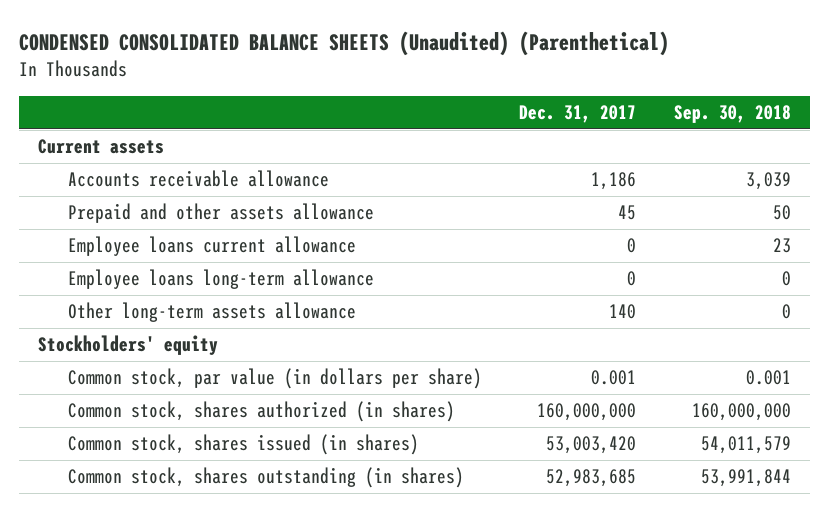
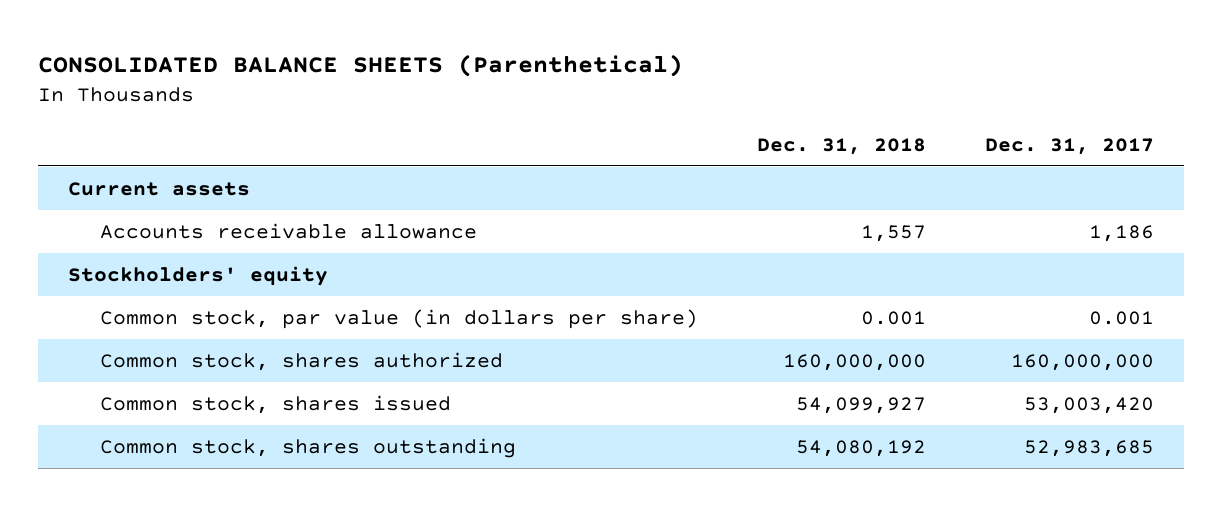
[19,30,670,56] CONDENSED CONSOLIDATED BALANCE SHEETS (Unaudited) (Parenthetical) -> [38,54,684,78] CONSOLIDATED BALANCE SHEETS (Parenthetical)
[673,105,791,124] Sep. 30, 2018 -> none
none -> [756,137,926,155] Dec. 31, 2018
[67,203,374,224] Prepaid and other assets allowance -> none
[67,236,356,257] Employee loans current allowance -> none
[67,269,374,290] Employee loans long-term allowance -> none
[67,302,356,323] Other long-term assets allowance -> none
[67,401,455,423] Common stock, shares authorized (in shares) -> [99,351,503,371] Common stock, shares authorized
[67,434,419,456] Common stock, shares issued (in shares) -> [99,394,451,414] Common stock, shares issued
[67,467,464,489] Common stock, shares outstanding (in shares) -> [99,437,516,458] Common stock, shares outstanding

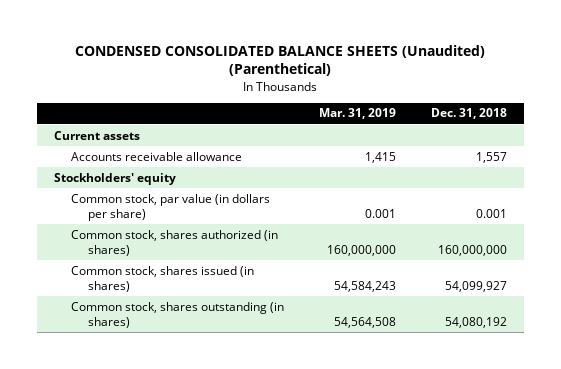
[38,54,684,78] CONSOLIDATED BALANCE SHEETS (Parenthetical) -> [75,44,486,77] CONDENSED CONSOLIDATED BALANCE SHEETS (Unaudited) (Parenthetical)
[985,137,1155,155] Dec. 31, 2017 -> none
none -> [318,108,396,120] Mar. 31, 2019
[99,351,503,371] Common stock, shares authorized -> [71,229,279,256] Common stock, shares authorized (in shares)
[99,394,451,414] Common stock, shares issued -> [71,265,255,292] Common stock, shares issued (in shares)
[99,437,516,458] Common stock, shares outstanding -> [71,301,285,328] Common stock, shares outstanding (in shares)

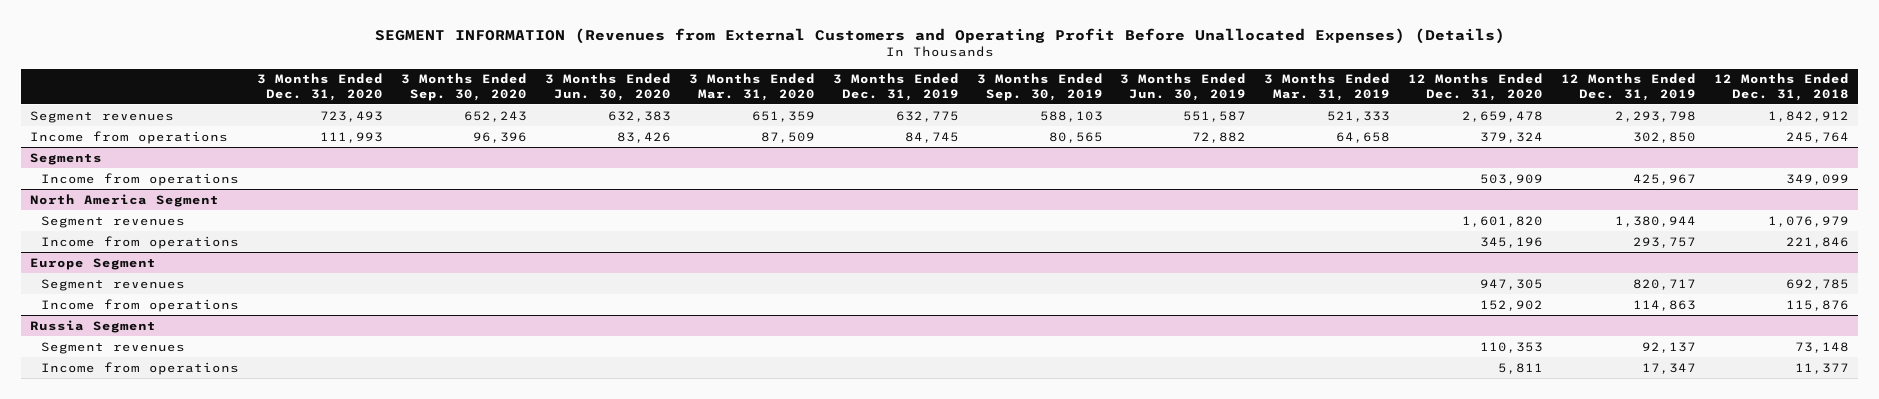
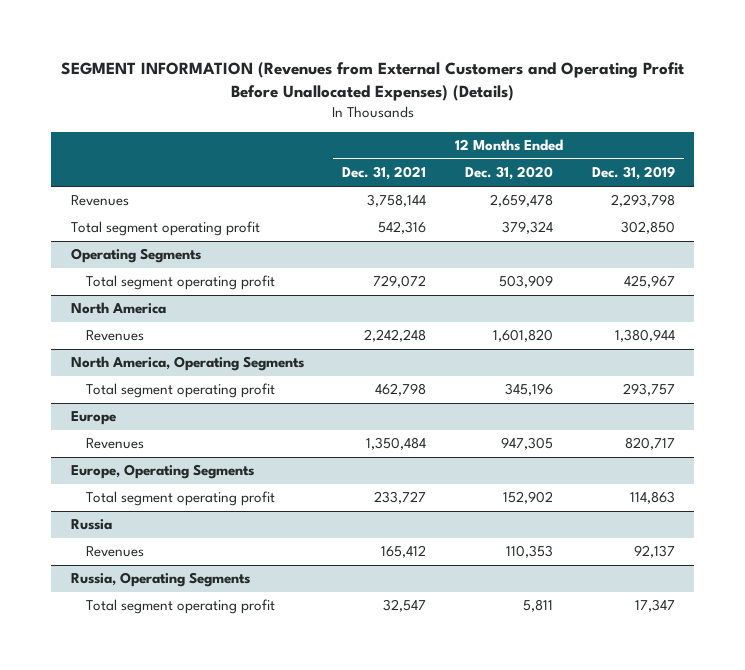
[256,73,383,101] 3 Months Ended Dec. 31, 2020 -> none
[400,73,527,101] 3 Months Ended Sep. 30, 2020 -> none
[544,73,671,101] 3 Months Ended Jun. 30, 2020 -> none
[688,73,815,101] 3 Months Ended Mar. 31, 2020 -> none
[832,73,959,101] 3 Months Ended Dec. 31, 2019 -> none
[976,73,1103,101] 3 Months Ended Sep. 30, 2019 -> none
[1120,73,1247,101] 3 Months Ended Jun. 30, 2019 -> none
[1264,73,1391,101] 3 Months Ended Mar. 31, 2019 -> none
[1714,73,1850,101] 12 Months Ended Dec. 31, 2018 -> none
none -> [342,166,427,181] Dec. 31, 2021
[30,110,175,123] Segment revenues -> [70,195,129,207] Revenues
[30,130,229,144] Income from operations -> [70,221,260,237] Total segment operating profit
[30,152,103,165] Segments -> [70,248,201,264] Operating Segments
[40,172,239,186] Income from operations -> [86,275,276,291] Total segment operating profit
[30,193,220,207] North America Segment -> [70,302,166,315] North America
[40,215,185,228] Segment revenues -> [86,330,145,342] Revenues
none -> [70,356,304,372] North America, Operating Segments
[40,235,239,249] Income from operations -> [86,383,276,399] Total segment operating profit
[30,257,157,270] Europe Segment -> [70,411,116,426] Europe
[40,278,185,291] Segment revenues -> [86,438,145,450] Revenues
none -> [70,464,254,480] Europe, Operating Segments
[40,298,239,312] Income from operations -> [86,491,276,507] Total segment operating profit
[30,319,157,333] Russia Segment -> [70,519,112,531] Russia
[40,341,185,354] Segment revenues -> [86,546,145,558] Revenues
none -> [70,572,250,588] Russia, Operating Segments
[40,361,239,375] Income from operations -> [86,599,276,615] Total segment operating profit

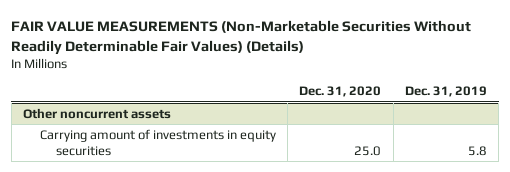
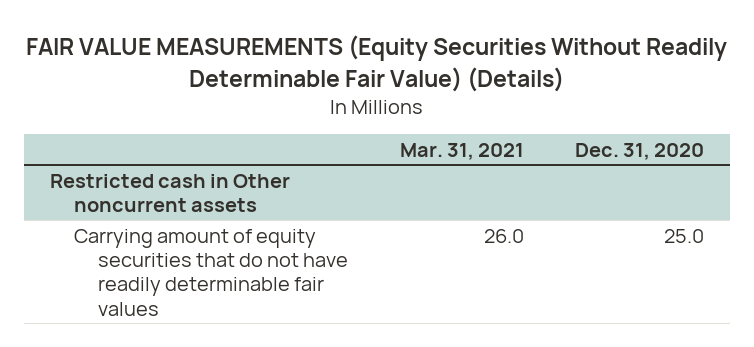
[11,19,472,55] FAIR VALUE MEASUREMENTS (Non-Marketable Securities Without Readily Determinable Fair Values) (Details) -> [26,35,728,92] FAIR VALUE MEASUREMENTS (Equity Securities Without Readily Determinable Fair Value) (Details)
[405,86,488,98] Dec. 31, 2019 -> none
none -> [399,142,524,160] Mar. 31, 2021
[22,107,171,119] Other noncurrent assets -> [49,173,290,212] Restricted cash in Other noncurrent assets
[39,128,276,156] Carrying amount of investments in equity securities -> [73,228,349,316] Carrying amount of equity securities that do not have readily determinable fair values

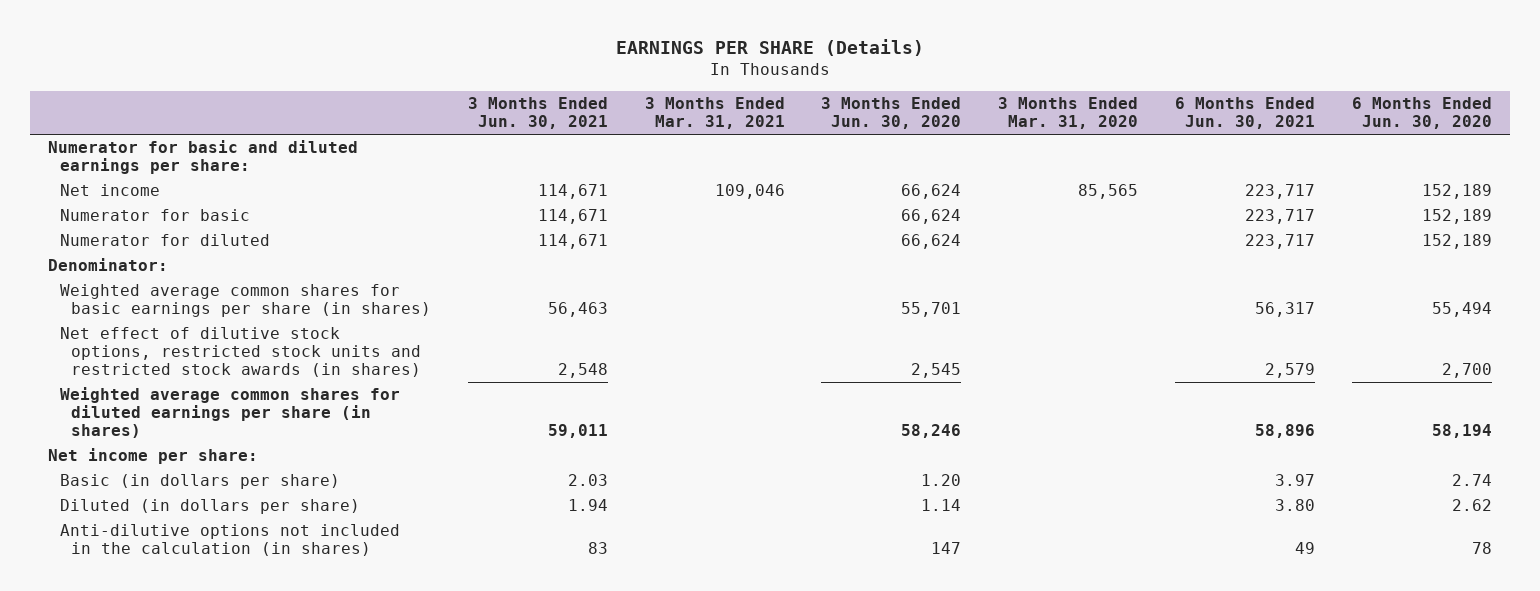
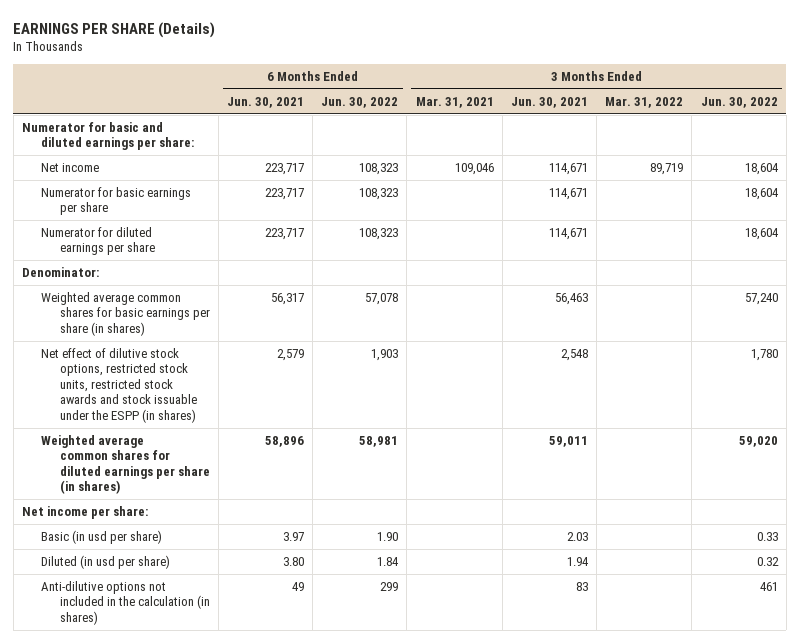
[821,97,962,130] 3 Months Ended Jun. 30, 2020 -> none
[998,97,1139,130] 3 Months Ended Mar. 31, 2020 -> none
[1351,97,1492,130] 6 Months Ended Jun. 30, 2020 -> none
none -> [321,97,399,109] Jun. 30, 2022
none -> [605,97,684,109] Mar. 31, 2022
none -> [700,97,778,109] Jun. 30, 2022
[59,209,250,222] Numerator for basic -> [40,187,191,216] Numerator for basic earnings per share
[59,234,270,247] Numerator for diluted -> [40,227,155,256] Numerator for diluted earnings per share
[59,327,422,378] Net effect of dilutive stock options, restricted stock units and restricted stock awards (in shares) -> [40,348,197,423] Net effect of dilutive stock options, restricted stock units, restricted stock awards and stock issuable under the ESPP (in shares)
[59,474,340,490] Basic (in dollars per share) -> [40,530,162,545] Basic (in usd per share)
[59,499,360,515] Diluted (in dollars per share) -> [40,555,170,570] Diluted (in usd per share)

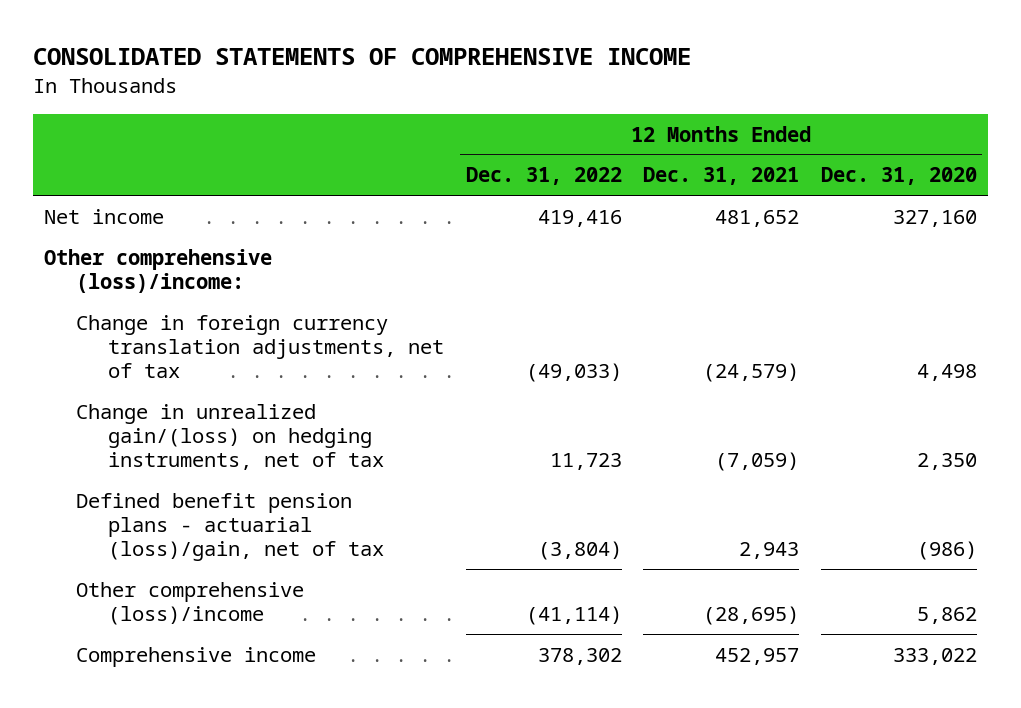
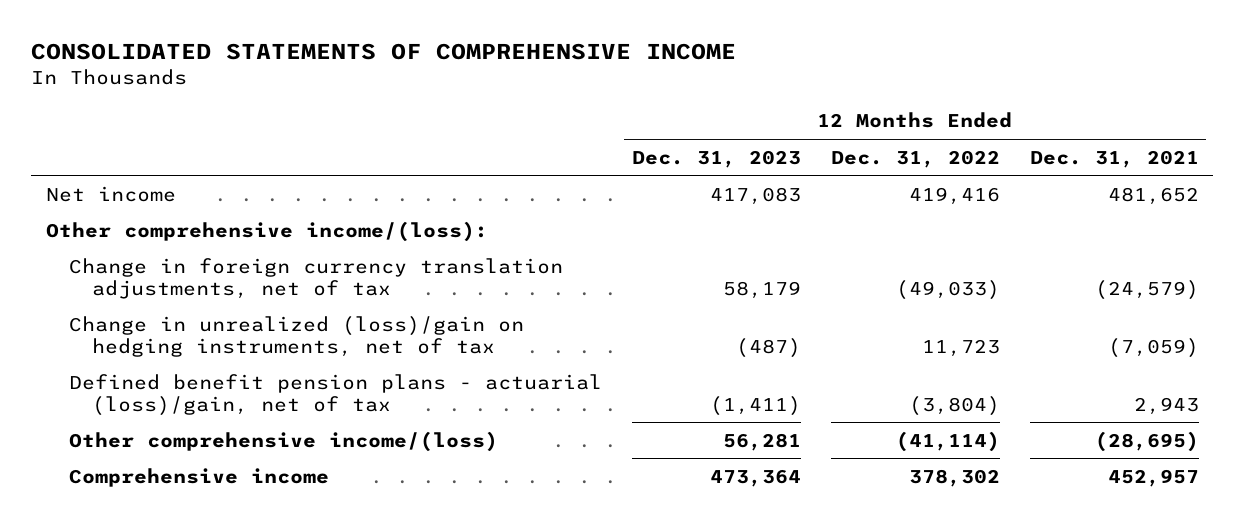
[820,167,977,186] Dec. 31, 2020 -> none
none -> [631,149,801,168] Dec. 31, 2023
[44,248,273,293] Other comprehensive (loss)/income: -> [45,220,488,242] Other comprehensive income/(loss):
[76,403,385,470] Change in unrealized gain/(loss) on hedging instruments, net of tax -> [68,315,524,357] Change in unrealized (loss)/gain on hedging instruments, net of tax
[76,581,305,625] Other comprehensive (loss)/income -> [68,430,498,452] Other comprehensive income/(loss)

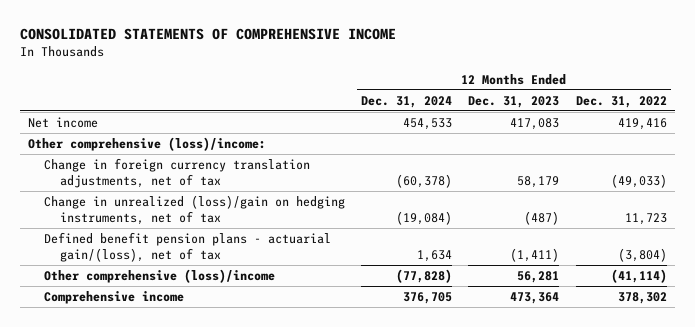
[1029,149,1199,168] Dec. 31, 2021 -> none
none -> [361,95,453,108] Dec. 31, 2024
[45,220,488,242] Other comprehensive income/(loss): -> [27,136,266,151] Other comprehensive (loss)/income:
[68,373,602,416] Defined benefit pension plans - actuarial (loss)/gain, net of tax -> [44,231,332,262] Defined benefit pension plans - actuarial gain/(loss), net of tax
[68,430,498,452] Other comprehensive income/(loss) -> [44,268,276,283] Other comprehensive (loss)/income

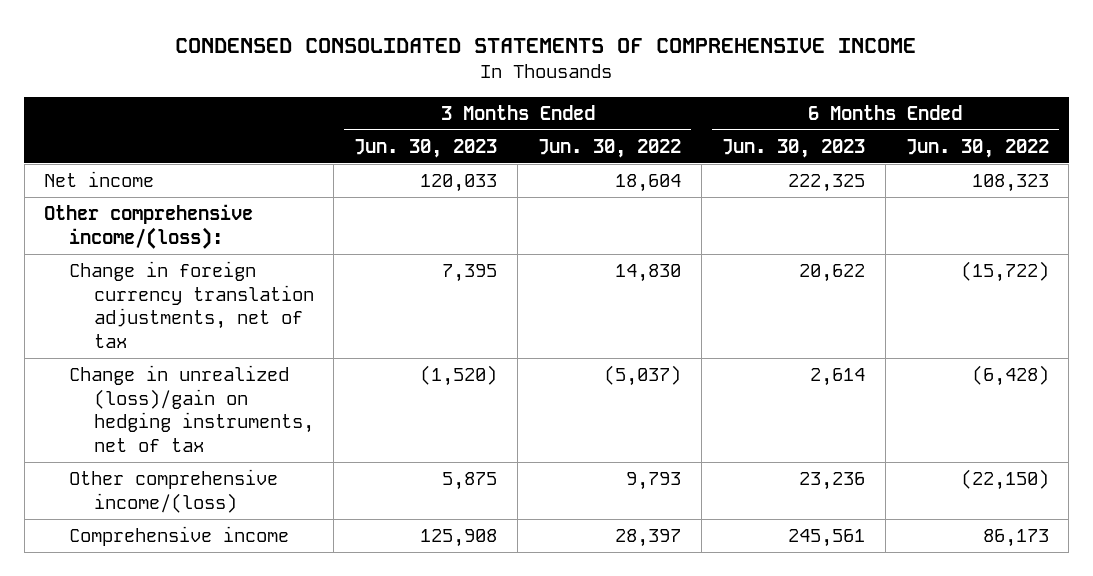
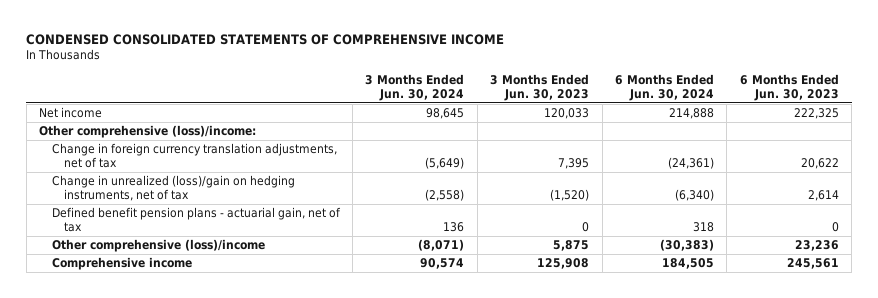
[538,138,682,158] Jun. 30, 2022 -> none
[905,138,1049,158] Jun. 30, 2022 -> none
none -> [365,73,465,101] 3 Months Ended Jun. 30, 2024
none -> [614,73,714,101] 6 Months Ended Jun. 30, 2024
[44,203,254,249] Other comprehensive income/(loss): -> [39,125,257,139] Other comprehensive (loss)/income:
none -> [51,207,341,233] Defined benefit pension plans - actuarial gain, net of tax
[68,468,278,513] Other comprehensive income/(loss) -> [51,239,265,253] Other comprehensive (loss)/income

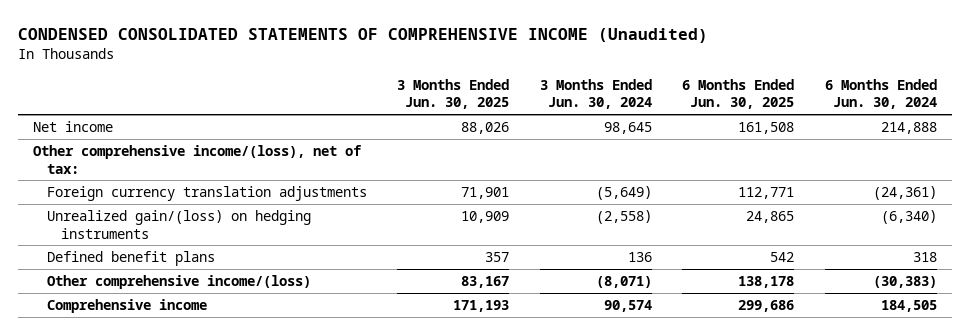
[26,34,505,46] CONDENSED CONSOLIDATED STATEMENTS OF COMPREHENSIVE INCOME -> [17,27,708,43] CONDENSED CONSOLIDATED STATEMENTS OF COMPREHENSIVE INCOME (Unaudited)
[490,73,590,101] 3 Months Ended Jun. 30, 2023 -> none
[739,73,839,101] 6 Months Ended Jun. 30, 2023 -> none
none -> [397,78,510,110] 3 Months Ended Jun. 30, 2025
none -> [682,78,795,110] 6 Months Ended Jun. 30, 2025
[39,125,257,139] Other comprehensive (loss)/income: -> [32,144,362,174] Other comprehensive income/(loss), net of tax:
[51,143,337,169] Change in foreign currency translation adjustments, net of tax -> [47,185,368,201] Foreign currency translation adjustments
[51,175,295,202] Change in unrealized (loss)/gain on hedging instruments, net of tax -> [47,209,312,239] Unrealized gain/(loss) on hedging instruments
[51,207,341,233] Defined benefit pension plans - actuarial gain, net of tax -> [47,250,216,266] Defined benefit plans
[51,239,265,253] Other comprehensive (loss)/income -> [47,274,312,289] Other comprehensive income/(loss)

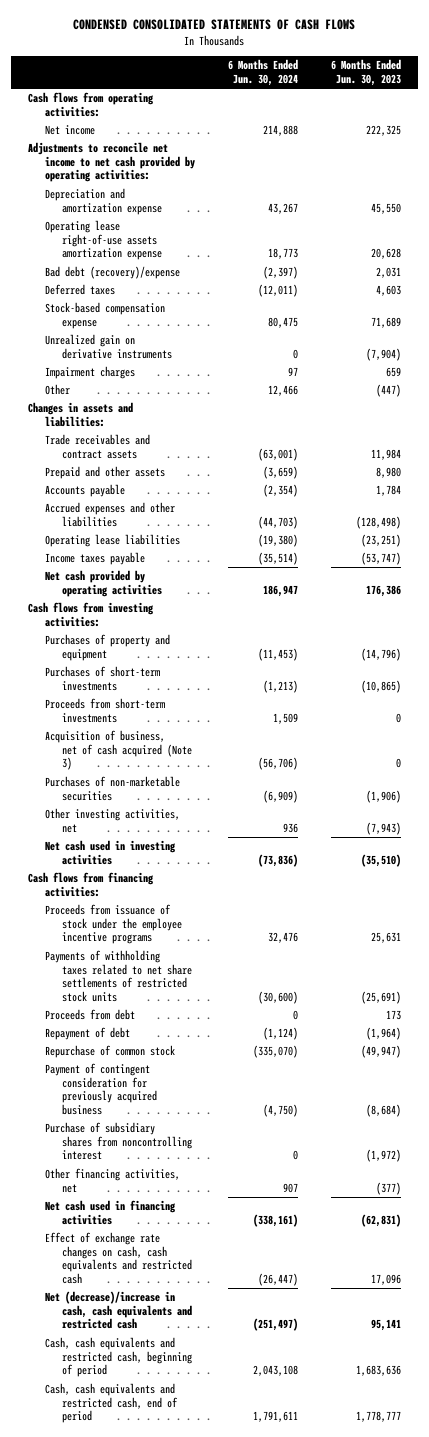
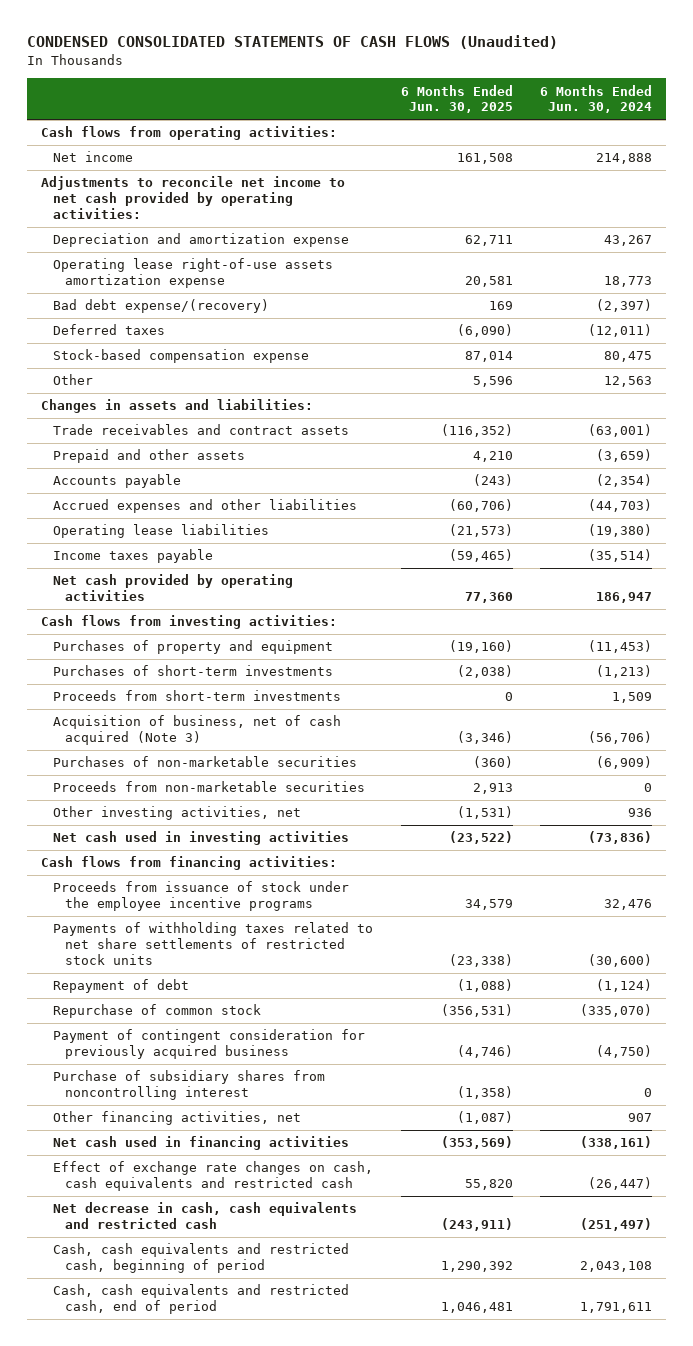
[73,18,356,30] CONDENSED CONSOLIDATED STATEMENTS OF CASH FLOWS -> [26,35,558,50] CONDENSED CONSOLIDATED STATEMENTS OF CASH FLOWS (Unaudited)
[331,59,402,86] 6 Months Ended Jun. 30, 2023 -> none
none -> [400,84,513,114] 6 Months Ended Jun. 30, 2025
[44,266,180,280] Bad debt (recovery)/expense -> [52,299,269,314] Bad debt expense/(recovery)
[44,334,172,359] Unrealized gain on derivative instruments -> none
[44,366,135,380] Impairment charges -> none
[267,385,298,397] 12,466 -> [604,376,653,388] 12,563
none -> [52,781,365,793] Proceeds from non-marketable securities
[44,1009,135,1021] Proceeds from debt -> none
[44,1291,192,1330] Net (decrease)/increase in cash, cash equivalents and restricted cash -> [52,1202,357,1230] Net decrease in cash, cash equivalents and restricted cash

